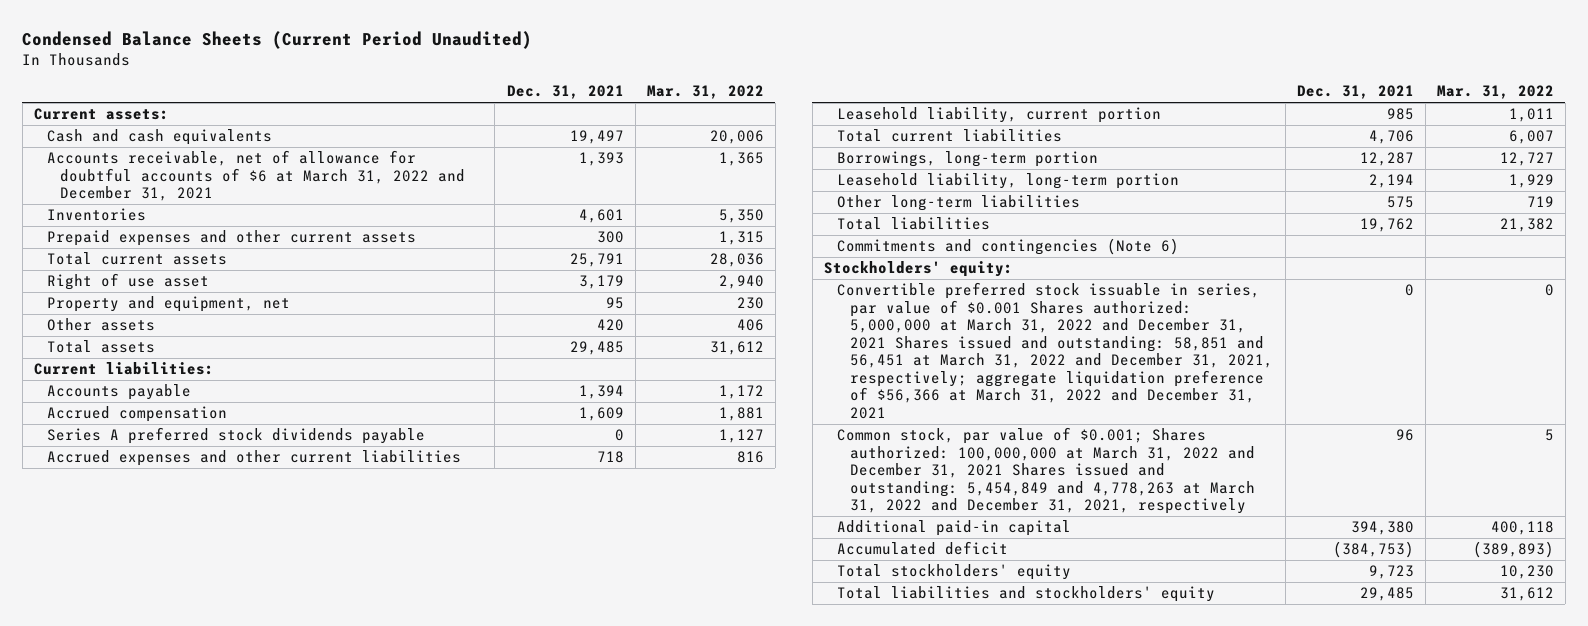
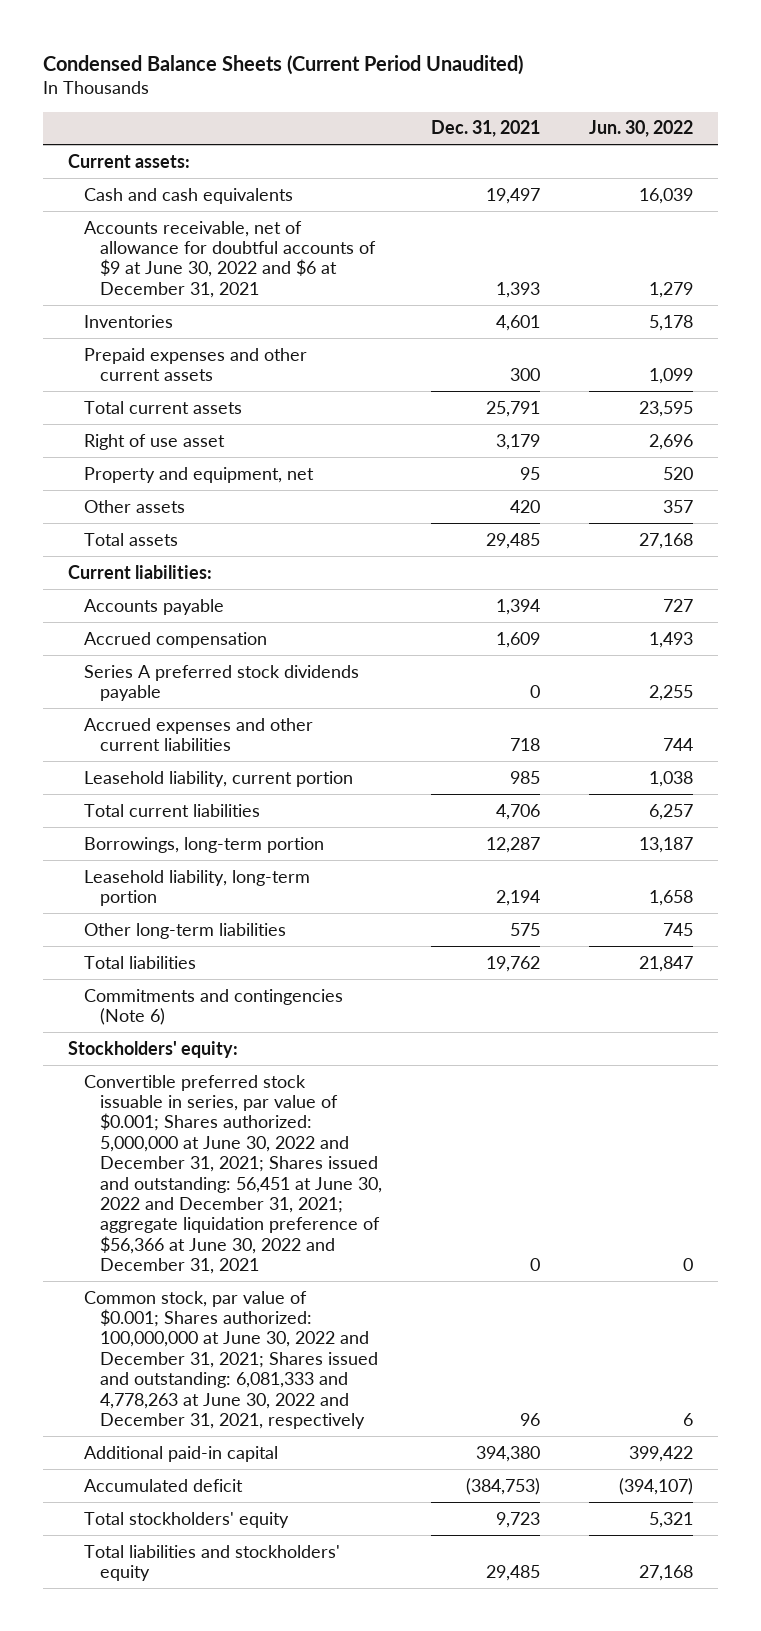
[646,85,764,100] Mar. 31, 2022 -> none
none -> [589,120,694,138] Jun. 30, 2022
[47,150,466,202] Accounts receivable, net of allowance for doubtful accounts of $6 at March 31, 2022 and December 31, 2021 -> [84,220,377,298] Accounts receivable, net of allowance for doubtful accounts of $9 at June 30, 2022 and $6 at December 31, 2021
[837,282,1274,419] Convertible preferred stock issuable in series, par value of $0.001 Shares authorized: 5,000,000 at March 31, 2022 and December 31, 2021 Shares issued and outstanding: 58,851 and 56,451 at March 31, 2022 and December 31, 2021, respectively; aggregate liquidation preference of $56,366 at March 31, 2022 and December 31, 2021 -> [84,1074,383,1275] Convertible preferred stock issuable in series, par value of $0.001; Shares authorized: 5,000,000 at June 30, 2022 and December 31, 2021; Shares issued and outstanding: 56,451 at June 30, 2022 and December 31, 2021; aggregate liquidation preference of $56,366 at June 30, 2022 and December 31, 2021
[837,427,1256,515] Common stock, par value of $0.001; Shares authorized: 100,000,000 at March 31, 2022 and December 31, 2021 Shares issued and outstanding: 5,454,849 and 4,778,263 at March 31, 2022 and December 31, 2021, respectively -> [84,1290,379,1430] Common stock, par value of $0.001; Shares authorized: 100,000,000 at June 30, 2022 and December 31, 2021; Shares issued and outstanding: 6,081,333 and 4,778,263 at June 30, 2022 and December 31, 2021, respectively

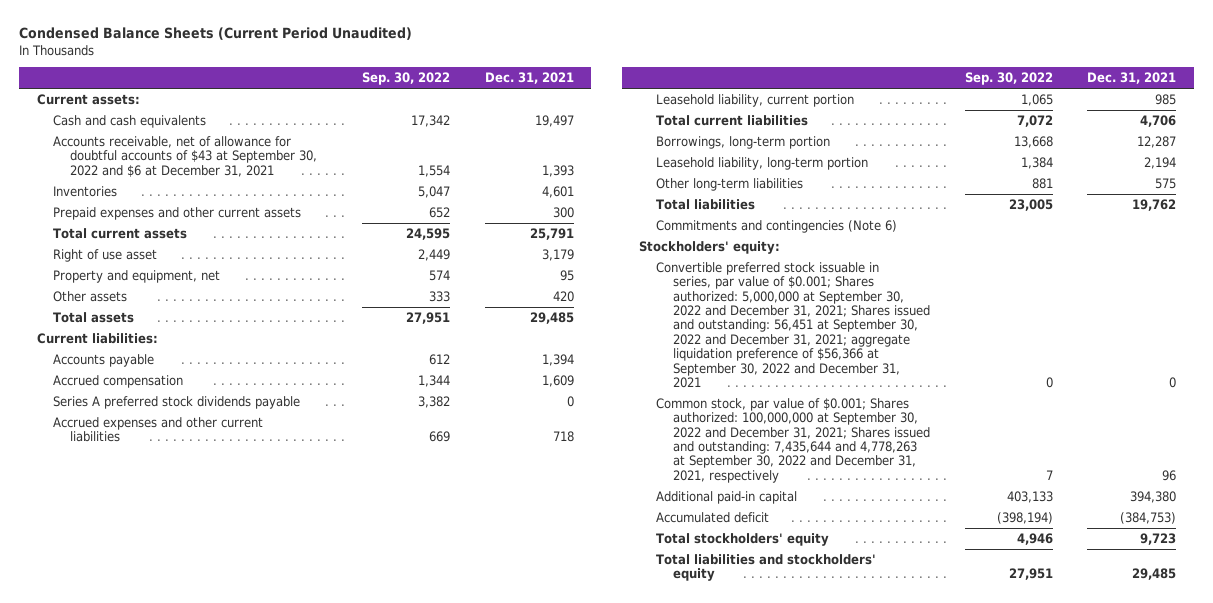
[589,120,694,138] Jun. 30, 2022 -> none
none -> [362,72,451,86] Sep. 30, 2022
[84,220,377,298] Accounts receivable, net of allowance for doubtful accounts of $9 at June 30, 2022 and $6 at December 31, 2021 -> [53,135,318,177] Accounts receivable, net of allowance for doubtful accounts of $43 at September 30, 2022 and $6 at December 31, 2021
[84,1074,383,1275] Convertible preferred stock issuable in series, par value of $0.001; Shares authorized: 5,000,000 at June 30, 2022 and December 31, 2021; Shares issued and outstanding: 56,451 at June 30, 2022 and December 31, 2021; aggregate liquidation preference of $56,366 at June 30, 2022 and December 31, 2021 -> [655,261,930,388] Convertible preferred stock issuable in series, par value of $0.001; Shares authorized: 5,000,000 at September 30, 2022 and December 31, 2021; Shares issued and outstanding: 56,451 at September 30, 2022 and December 31, 2021; aggregate liquidation preference of $56,366 at September 30, 2022 and December 31, 2021
[84,1290,379,1430] Common stock, par value of $0.001; Shares authorized: 100,000,000 at June 30, 2022 and December 31, 2021; Shares issued and outstanding: 6,081,333 and 4,778,263 at June 30, 2022 and December 31, 2021, respectively -> [655,397,930,483] Common stock, par value of $0.001; Shares authorized: 100,000,000 at September 30, 2022 and December 31, 2021; Shares issued and outstanding: 7,435,644 and 4,778,263 at September 30, 2022 and December 31, 2021, respectively

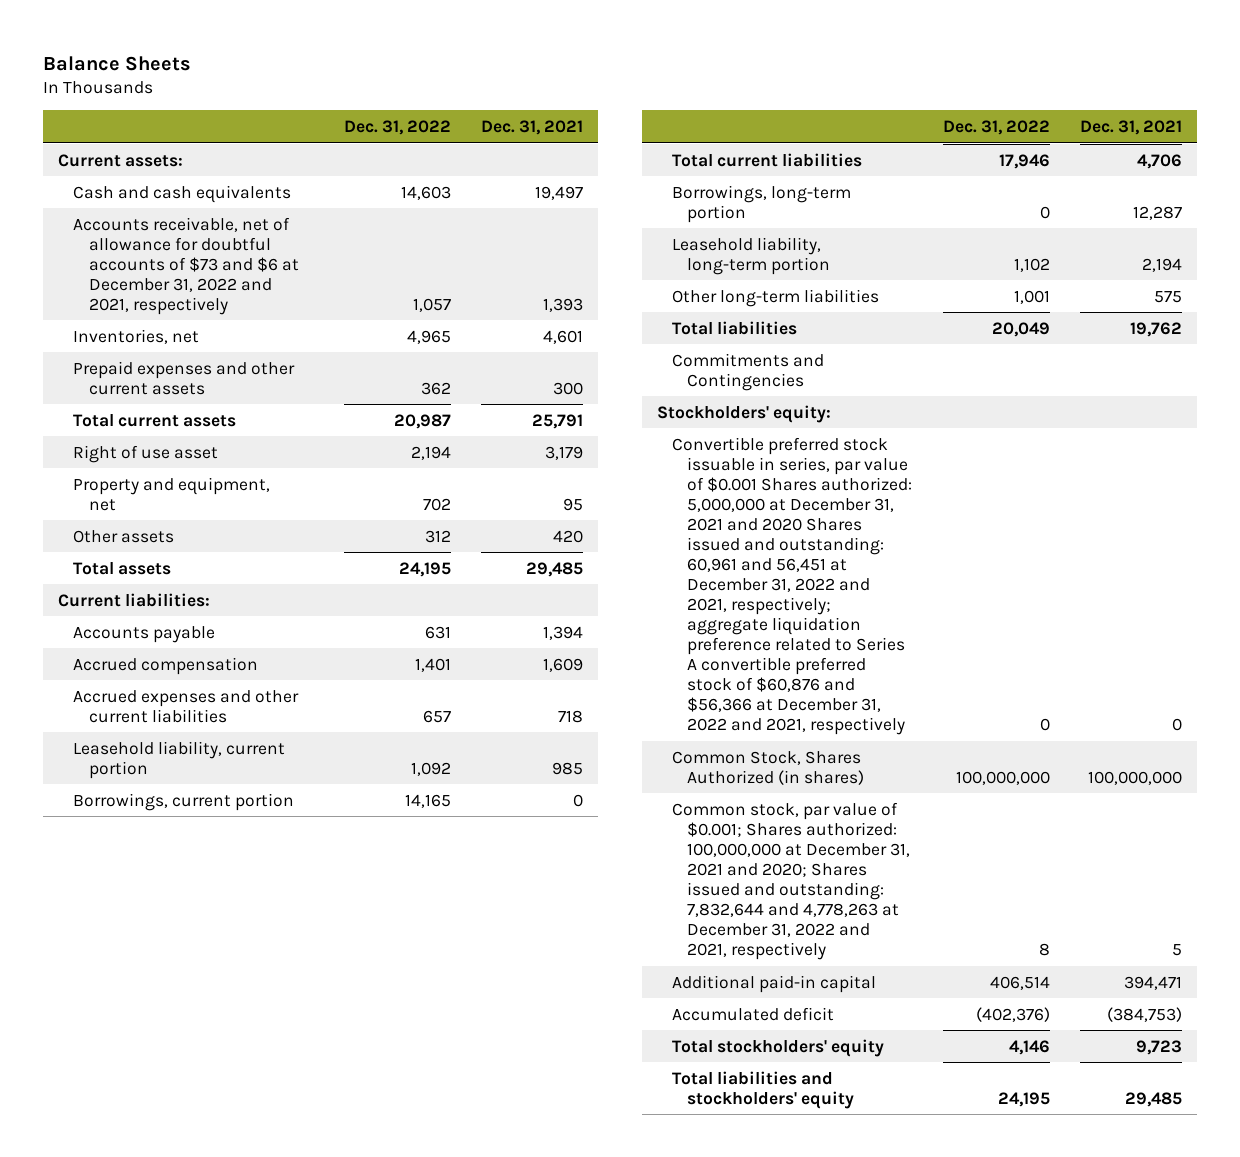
[19,27,413,41] Condensed Balance Sheets (Current Period Unaudited) -> [42,55,191,71] Balance Sheets
[362,72,451,86] Sep. 30, 2022 -> none
none -> [343,119,451,135] Dec. 31, 2022
[53,135,318,177] Accounts receivable, net of allowance for doubtful accounts of $43 at September 30, 2022 and $6 at December 31, 2021 -> [73,216,299,315] Accounts receivable, net of allowance for doubtful accounts of $73 and $6 at December 31, 2022 and 2021, respectively
[53,185,118,197] Inventories -> [73,328,200,344] Inventories, net
[53,395,301,409] Series A preferred stock dividends payable -> none
none -> [73,792,295,811] Borrowings, current portion
[655,219,897,233] Commitments and contingencies (Note 6) -> [672,352,825,391] Commitments and Contingencies
[655,261,930,388] Convertible preferred stock issuable in series, par value of $0.001; Shares authorized: 5,000,000 at September 30, 2022 and December 31, 2021; Shares issued and outstanding: 56,451 at September 30, 2022 and December 31, 2021; aggregate liquidation preference of $56,366 at September 30, 2022 and December 31, 2021 -> [672,436,913,736] Convertible preferred stock issuable in series, par value of $0.001 Shares authorized: 5,000,000 at December 31, 2021 and 2020 Shares issued and outstanding: 60,961 and 56,451 at December 31, 2022 and 2021, respectively; aggregate liquidation preference related to Series A convertible preferred stock of $60,876 and $56,366 at December 31, 2022 and 2021, respectively
none -> [672,750,865,785] Common Stock, Shares Authorized (in shares)
[655,397,930,483] Common stock, par value of $0.001; Shares authorized: 100,000,000 at September 30, 2022 and December 31, 2021; Shares issued and outstanding: 7,435,644 and 4,778,263 at September 30, 2022 and December 31, 2021, respectively -> [672,801,911,960] Common stock, par value of $0.001; Shares authorized: 100,000,000 at December 31, 2021 and 2020; Shares issued and outstanding: 7,832,644 and 4,778,263 at December 31, 2022 and 2021, respectively
[1162,469,1177,481] 96 -> [1172,943,1183,956] 5
[1130,490,1177,503] 394,380 -> [1124,975,1183,990] 394,471

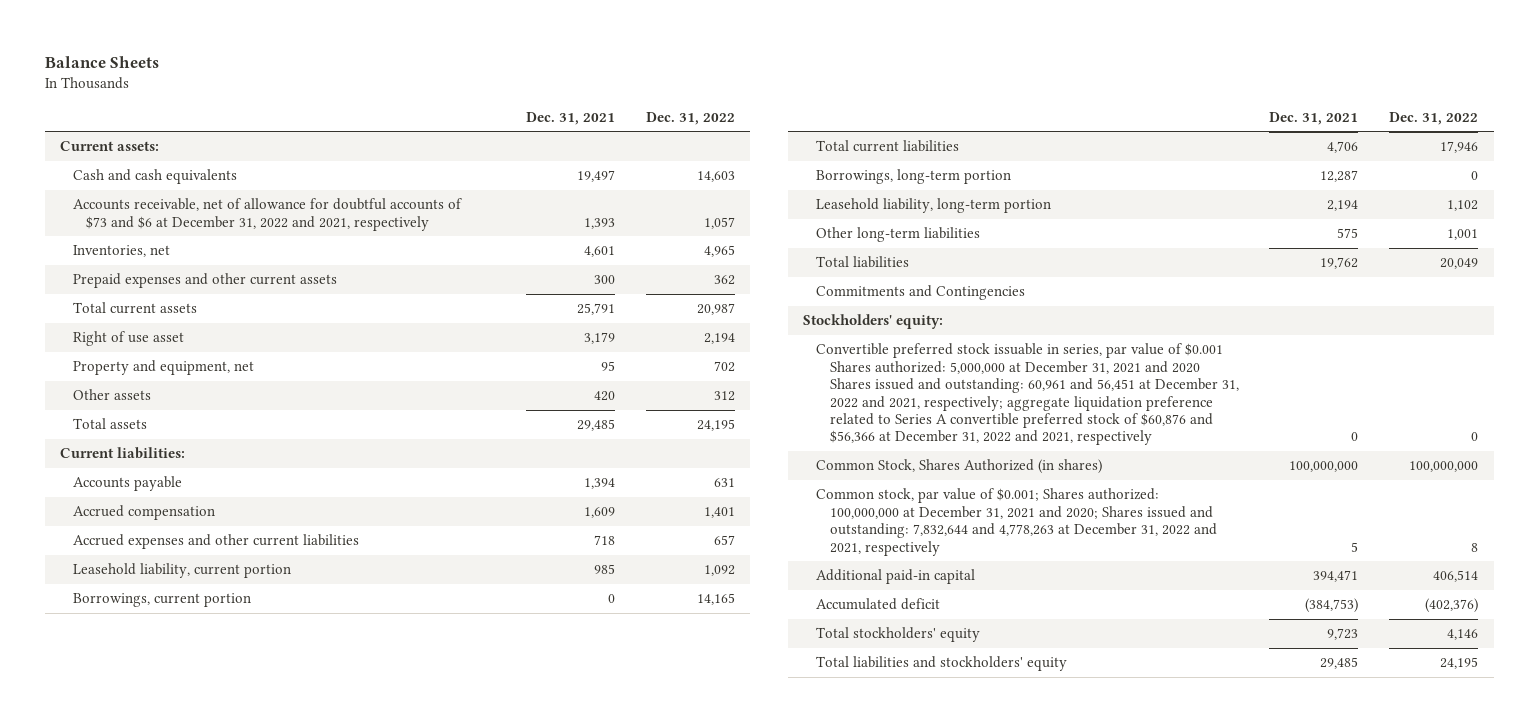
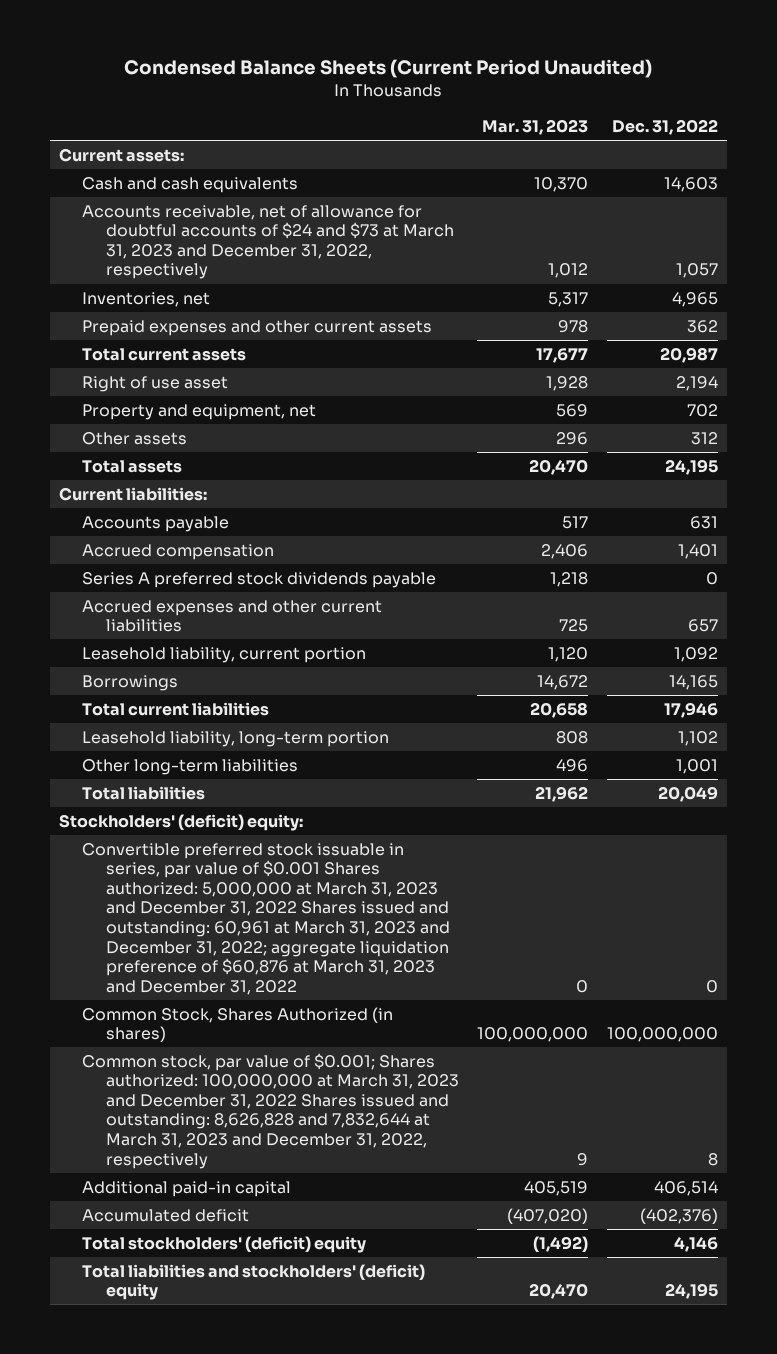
[44,55,159,68] Balance Sheets -> [124,59,653,79] Condensed Balance Sheets (Current Period Unaudited)
[526,111,616,125] Dec. 31, 2021 -> none
none -> [482,118,589,135] Mar. 31, 2023
[73,198,463,231] Accounts receivable, net of allowance for doubtful accounts of $73 and $6 at December 31, 2022 and 2021, respectively -> [82,204,454,280] Accounts receivable, net of allowance for doubtful accounts of $24 and $73 at March 31, 2023 and December 31, 2022, respectively
none -> [82,571,437,588] Series A preferred stock dividends payable
[73,593,252,608] Borrowings, current portion -> [82,674,179,691] Borrowings
[816,169,1012,185] Borrowings, long-term portion -> none
[816,285,1026,301] Commitments and Contingencies -> none
[803,314,944,330] Stockholders' equity: -> [58,813,303,831] Stockholders' (deficit) equity:
[816,343,1239,446] Convertible preferred stock issuable in series, par value of $0.001 Shares authorized: 5,000,000 at December 31, 2021 and 2020 Shares issued and outstanding: 60,961 and 56,451 at December 31, 2022 and 2021, respectively; aggregate liquidation preference related to Series A convertible preferred stock of $60,876 and $56,366 at December 31, 2022 and 2021, respectively -> [82,842,450,995] Convertible preferred stock issuable in series, par value of $0.001 Shares authorized: 5,000,000 at March 31, 2023 and December 31, 2022 Shares issued and outstanding: 60,961 at March 31, 2023 and December 31, 2022; aggregate liquidation preference of $60,876 at March 31, 2023 and December 31, 2022
[816,488,1217,556] Common stock, par value of $0.001; Shares authorized: 100,000,000 at December 31, 2021 and 2020; Shares issued and outstanding: 7,832,644 and 4,778,263 at December 31, 2022 and 2021, respectively -> [82,1052,459,1169] Common stock, par value of $0.001; Shares authorized: 100,000,000 at March 31, 2023 and December 31, 2022 Shares issued and outstanding: 8,626,828 and 7,832,644 at March 31, 2023 and December 31, 2022, respectively
[816,627,981,643] Total stockholders' equity -> [82,1235,367,1253] Total stockholders' (deficit) equity
[816,656,1068,672] Total liabilities and stockholders' equity -> [82,1263,426,1301] Total liabilities and stockholders' (deficit) equity

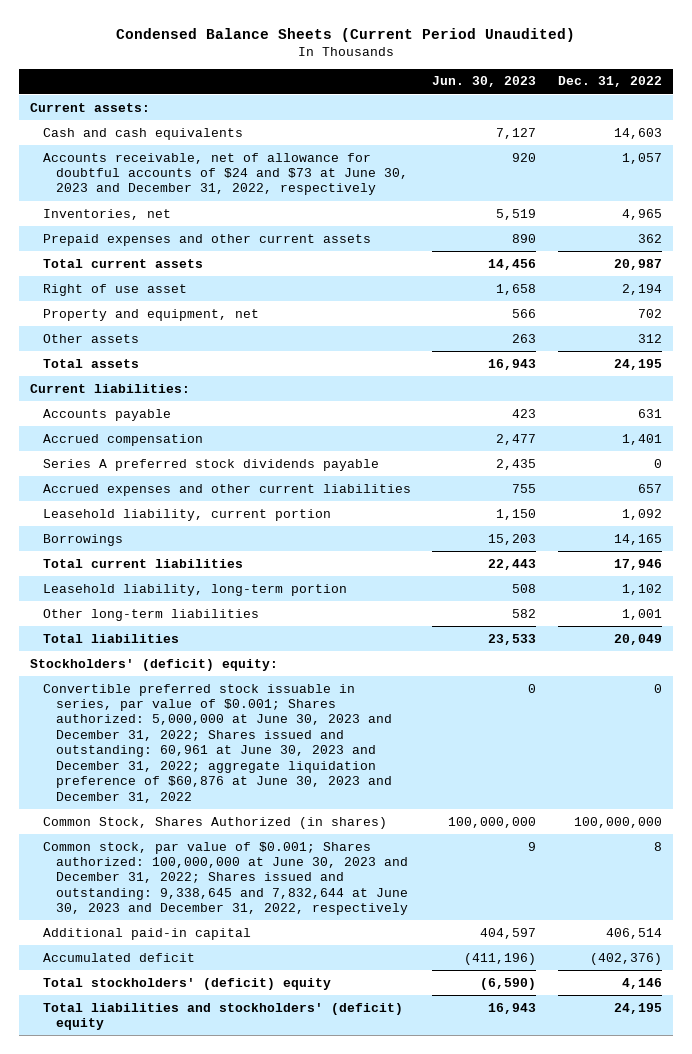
[482,118,589,135] Mar. 31, 2023 -> none
none -> [432,76,537,88] Jun. 30, 2023
[82,204,454,280] Accounts receivable, net of allowance for doubtful accounts of $24 and $73 at March 31, 2023 and December 31, 2022, respectively -> [42,152,408,196] Accounts receivable, net of allowance for doubtful accounts of $24 and $73 at June 30, 2023 and December 31, 2022, respectively
[82,842,450,995] Convertible preferred stock issuable in series, par value of $0.001 Shares authorized: 5,000,000 at March 31, 2023 and December 31, 2022 Shares issued and outstanding: 60,961 at March 31, 2023 and December 31, 2022; aggregate liquidation preference of $60,876 at March 31, 2023 and December 31, 2022 -> [42,683,392,803] Convertible preferred stock issuable in series, par value of $0.001; Shares authorized: 5,000,000 at June 30, 2023 and December 31, 2022; Shares issued and outstanding: 60,961 at June 30, 2023 and December 31, 2022; aggregate liquidation preference of $60,876 at June 30, 2023 and December 31, 2022
[82,1052,459,1169] Common stock, par value of $0.001; Shares authorized: 100,000,000 at March 31, 2023 and December 31, 2022 Shares issued and outstanding: 8,626,828 and 7,832,644 at March 31, 2023 and December 31, 2022, respectively -> [42,841,408,916] Common stock, par value of $0.001; Shares authorized: 100,000,000 at June 30, 2023 and December 31, 2022; Shares issued and outstanding: 9,338,645 and 7,832,644 at June 30, 2023 and December 31, 2022, respectively

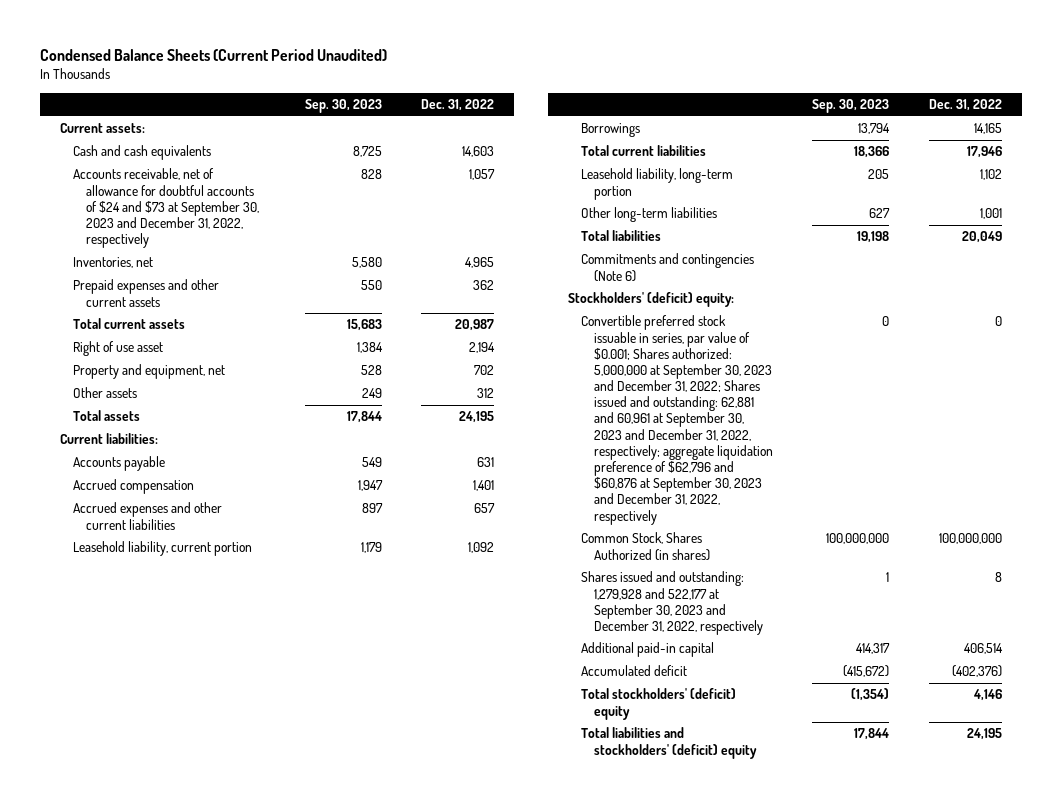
[432,76,537,88] Jun. 30, 2023 -> none
none -> [304,99,382,114] Sep. 30, 2023
[42,152,408,196] Accounts receivable, net of allowance for doubtful accounts of $24 and $73 at June 30, 2023 and December 31, 2022, respectively -> [73,168,260,249] Accounts receivable, net of allowance for doubtful accounts of $24 and $73 at September 30, 2023 and December 31, 2022, respectively
[42,458,379,471] Series A preferred stock dividends payable -> none
none -> [580,253,754,282] Commitments and contingencies (Note 6)
[42,683,392,803] Convertible preferred stock issuable in series, par value of $0.001; Shares authorized: 5,000,000 at June 30, 2023 and December 31, 2022; Shares issued and outstanding: 60,961 at June 30, 2023 and December 31, 2022; aggregate liquidation preference of $60,876 at June 30, 2023 and December 31, 2022 -> [580,315,773,525] Convertible preferred stock issuable in series, par value of $0.001; Shares authorized: 5,000,000 at September 30, 2023 and December 31, 2022; Shares issued and outstanding: 62,881 and 60,961 at September 30, 2023 and December 31, 2022, respectively; aggregate liquidation preference of $62,796 and $60,876 at September 30, 2023 and December 31, 2022, respectively
[42,841,408,916] Common stock, par value of $0.001; Shares authorized: 100,000,000 at June 30, 2023 and December 31, 2022; Shares issued and outstanding: 9,338,645 and 7,832,644 at June 30, 2023 and December 31, 2022, respectively -> [580,571,763,635] Shares issued and outstanding: 1,279,928 and 522,177 at September 30, 2023 and December 31, 2022, respectively

